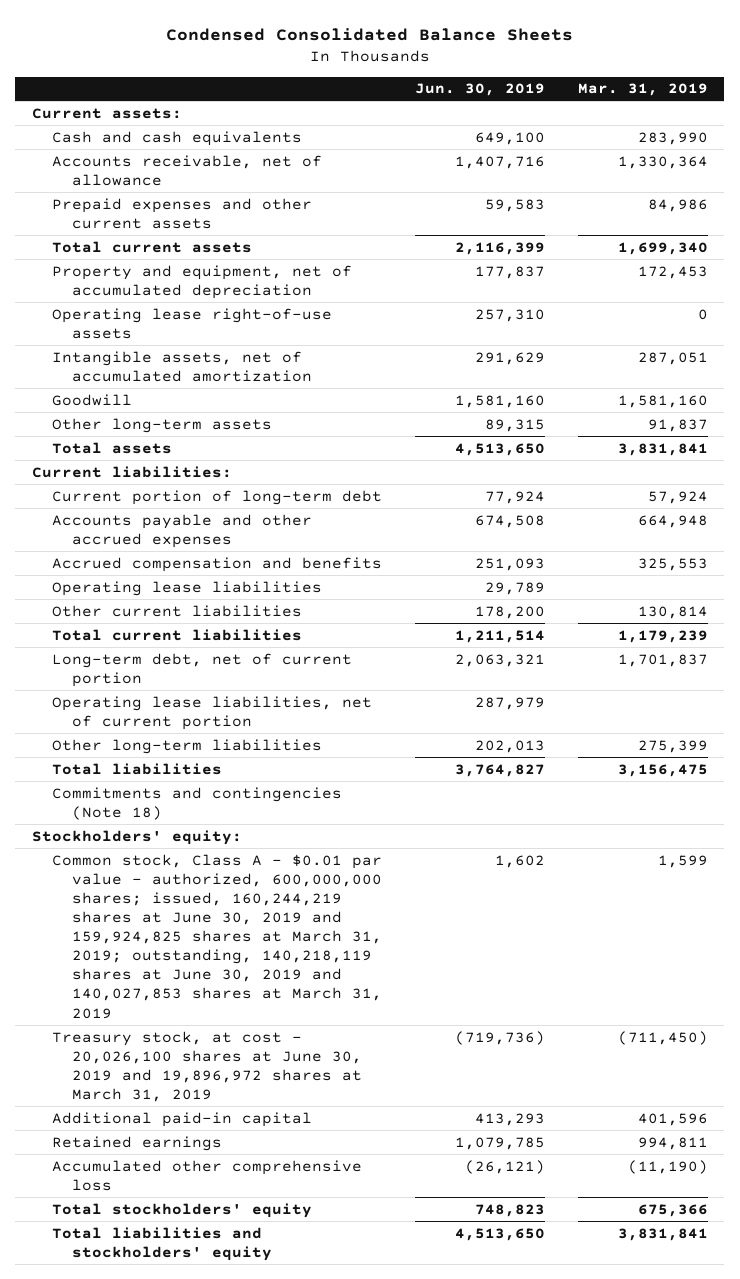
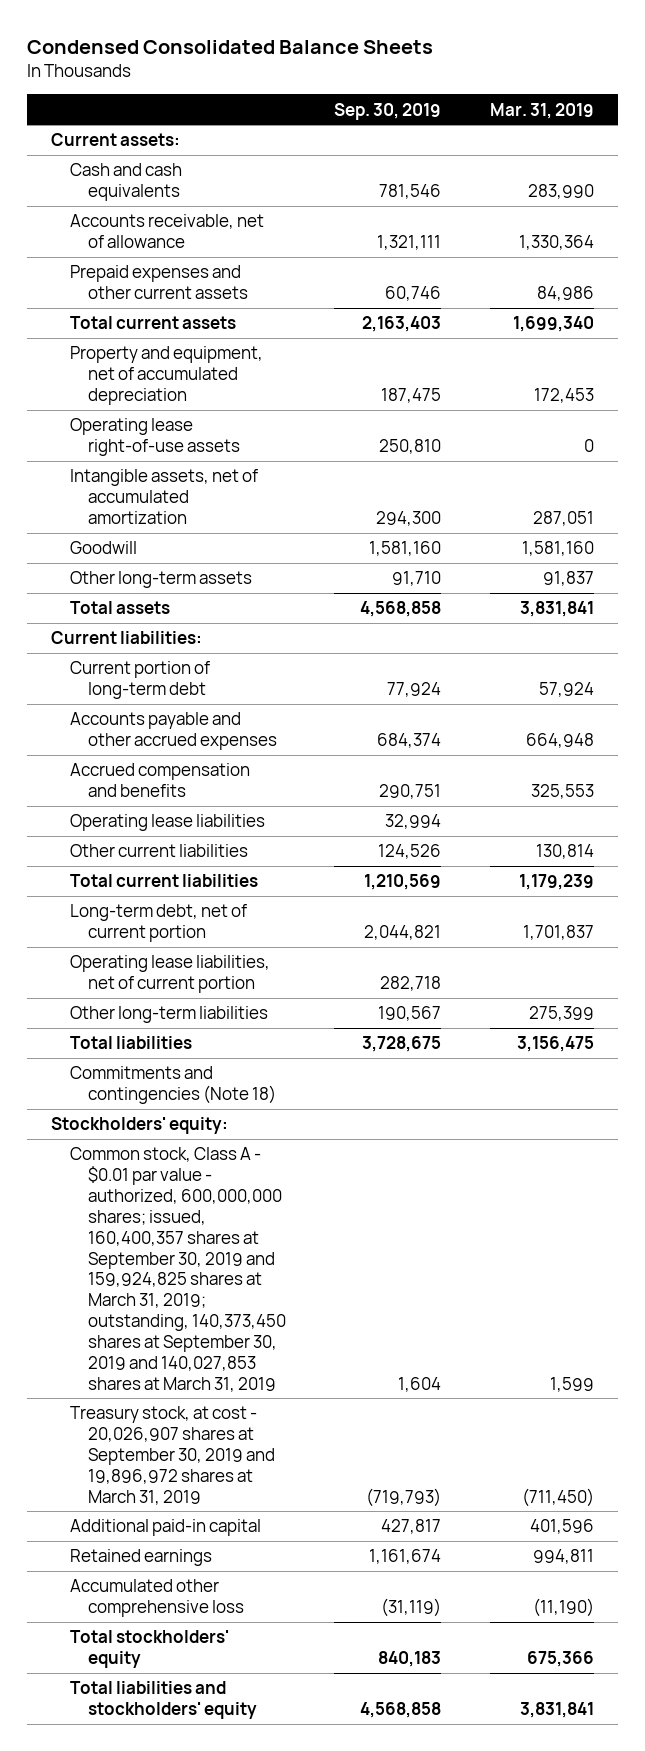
[414,83,545,97] Jun. 30, 2019 -> none
none -> [334,102,442,120] Sep. 30, 2019
[51,853,382,1019] Common stock, Class A - $0.01 par value - authorized, 600,000,000 shares; issued, 160,244,219 shares at June 30, 2019 and 159,924,825 shares at March 31, 2019; outstanding, 140,218,119 shares at June 30, 2019 and 140,027,853 shares at March 31, 2019 -> [69,1147,287,1392] Common stock, Class A - $0.01 par value - authorized, 600,000,000 shares; issued, 160,400,357 shares at September 30, 2019 and 159,924,825 shares at March 31, 2019; outstanding, 140,373,450 shares at September 30, 2019 and 140,027,853 shares at March 31, 2019
[51,1030,362,1102] Treasury stock, at cost - 20,026,100 shares at June 30, 2019 and 19,896,972 shares at March 31, 2019 -> [69,1406,276,1505] Treasury stock, at cost - 20,026,907 shares at September 30, 2019 and 19,896,972 shares at March 31, 2019

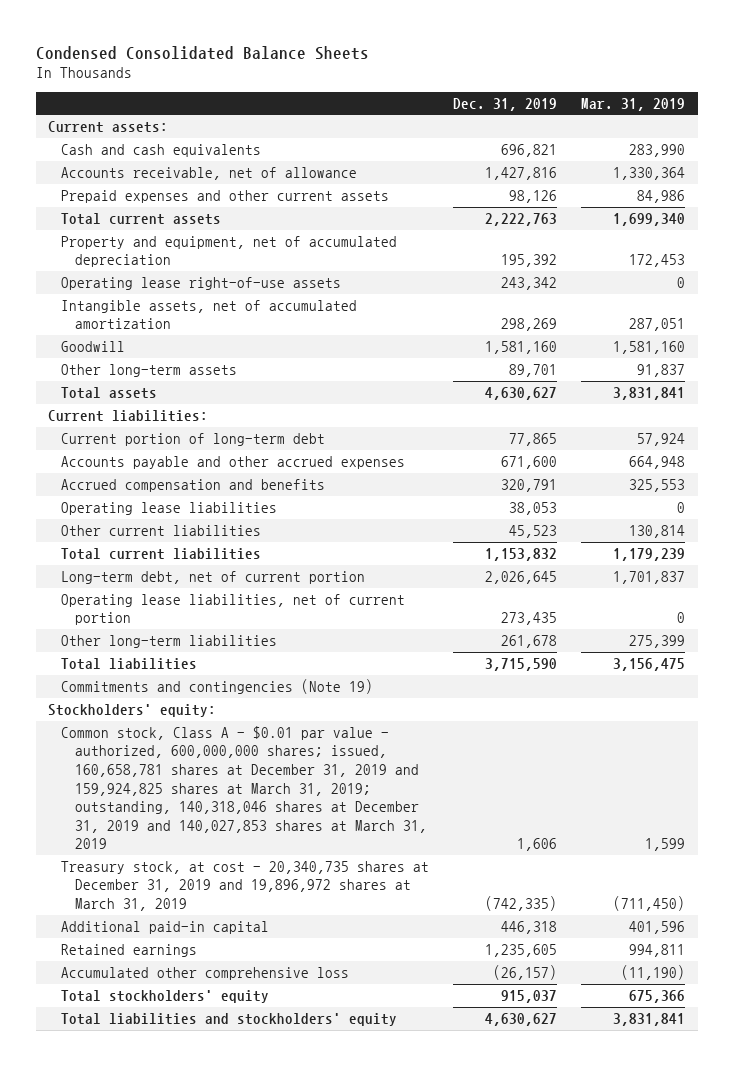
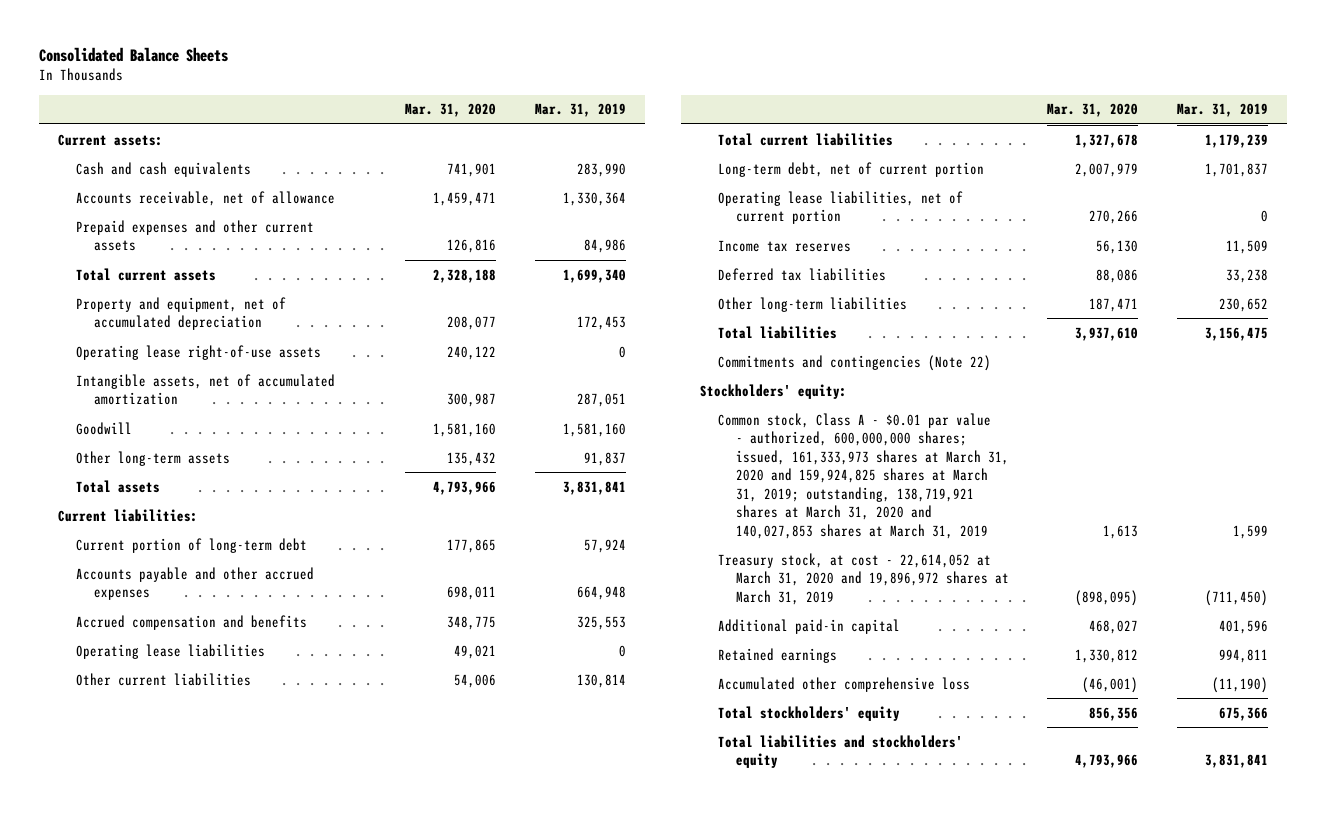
[35,46,369,61] Condensed Consolidated Balance Sheets -> [38,47,228,63] Consolidated Balance Sheets
[453,97,558,111] Dec. 31, 2019 -> none
none -> [405,103,497,118] Mar. 31, 2020
none -> [717,239,851,252] Income tax reserves
none -> [717,267,886,281] Deferred tax liabilities
[629,634,686,648] 275,399 -> [1218,297,1268,312] 230,652
[61,678,374,694] Commitments and contingencies (Note 19) -> [717,354,991,371] Commitments and contingencies (Note 22)
[61,725,427,850] Common stock, Class A - $0.01 par value - authorized, 600,000,000 shares; issued, 160,658,781 shares at December 31, 2019 and 159,924,825 shares at March 31, 2019; outstanding, 140,318,046 shares at December 31, 2019 and 140,027,853 shares at March 31, 2019 -> [717,412,1009,539] Common stock, Class A - $0.01 par value - authorized, 600,000,000 shares; issued, 161,333,973 shares at March 31, 2020 and 159,924,825 shares at March 31, 2019; outstanding, 138,719,921 shares at March 31, 2020 and 140,027,853 shares at March 31, 2019
[61,860,430,912] Treasury stock, at cost - 20,340,735 shares at December 31, 2019 and 19,896,972 shares at March 31, 2019 -> [717,552,1009,605] Treasury stock, at cost - 22,614,052 at March 31, 2020 and 19,896,972 shares at March 31, 2019

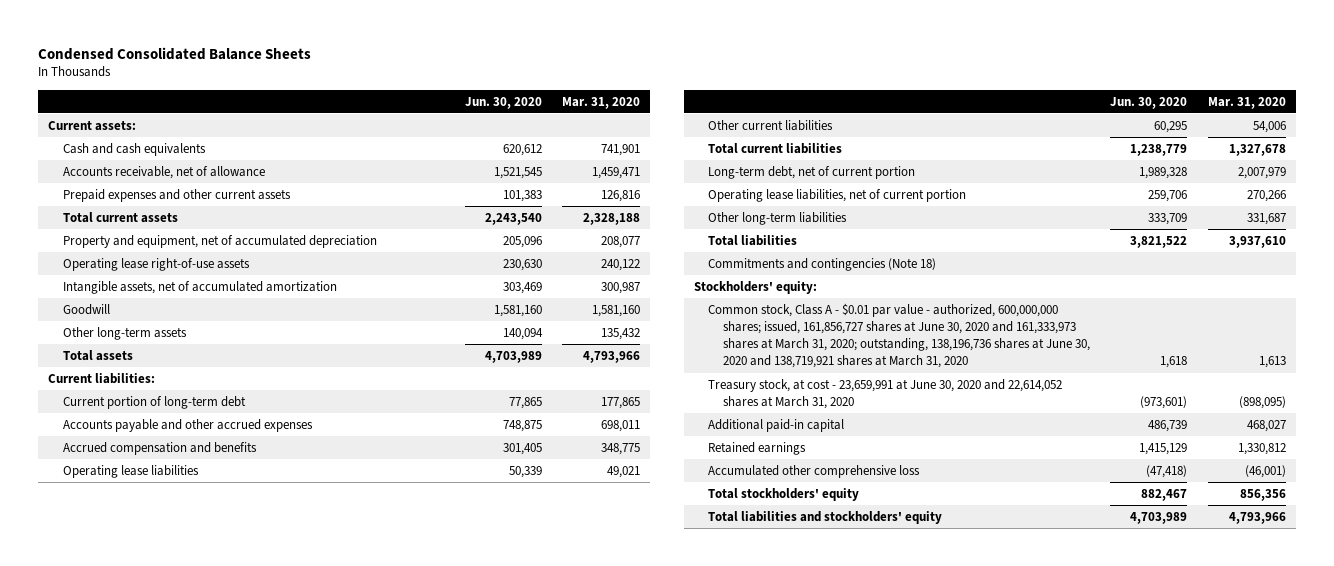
[38,47,228,63] Consolidated Balance Sheets -> [38,46,312,60] Condensed Consolidated Balance Sheets
[534,103,626,118] Mar. 31, 2019 -> none
none -> [464,96,542,109] Jun. 30, 2020
[717,239,851,252] Income tax reserves -> none
[717,267,886,281] Deferred tax liabilities -> none
[1089,297,1139,312] 187,471 -> [1246,213,1286,226] 331,687
[717,354,991,371] Commitments and contingencies (Note 22) -> [708,258,937,272] Commitments and contingencies (Note 18)
[717,412,1009,539] Common stock, Class A - $0.01 par value - authorized, 600,000,000 shares; issued, 161,333,973 shares at March 31, 2020 and 159,924,825 shares at March 31, 2019; outstanding, 138,719,921 shares at March 31, 2020 and 140,027,853 shares at March 31, 2019 -> [708,303,1091,369] Common stock, Class A - $0.01 par value - authorized, 600,000,000 shares; issued, 161,856,727 shares at June 30, 2020 and 161,333,973 shares at March 31, 2020; outstanding, 138,196,736 shares at June 30, 2020 and 138,719,921 shares at March 31, 2020
[717,552,1009,605] Treasury stock, at cost - 22,614,052 at March 31, 2020 and 19,896,972 shares at March 31, 2019 -> [708,379,1063,410] Treasury stock, at cost - 23,659,991 at June 30, 2020 and 22,614,052 shares at March 31, 2020

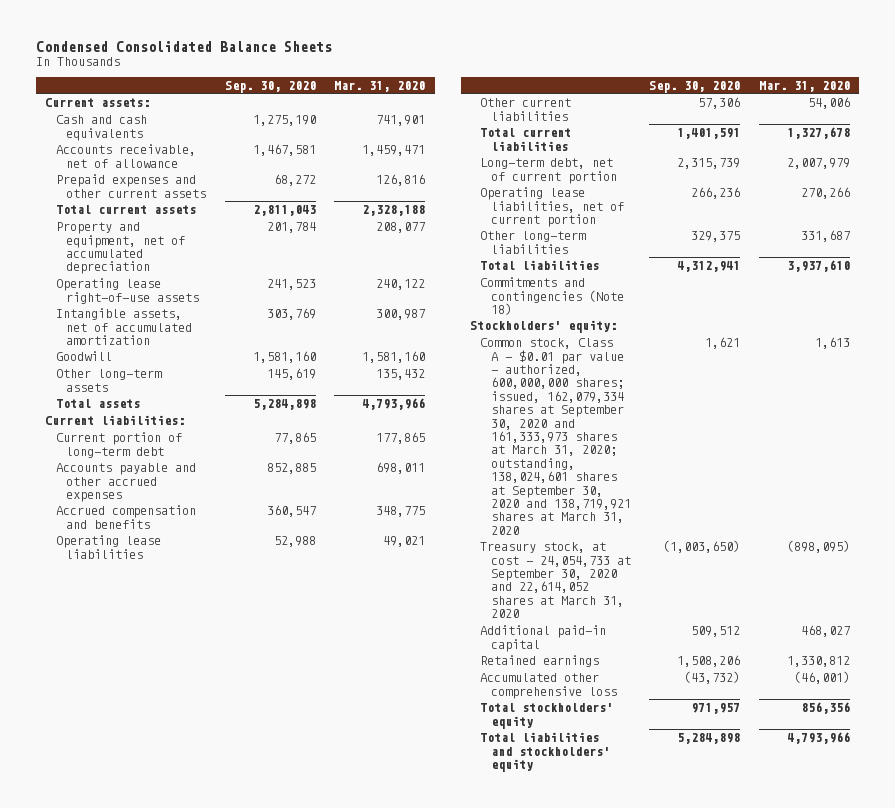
[464,96,542,109] Jun. 30, 2020 -> none
none -> [224,80,316,93] Sep. 30, 2020
[708,303,1091,369] Common stock, Class A - $0.01 par value - authorized, 600,000,000 shares; issued, 161,856,727 shares at June 30, 2020 and 161,333,973 shares at March 31, 2020; outstanding, 138,196,736 shares at June 30, 2020 and 138,719,921 shares at March 31, 2020 -> [480,338,631,535] Common stock, Class A - $0.01 par value - authorized, 600,000,000 shares; issued, 162,079,334 shares at September 30, 2020 and 161,333,973 shares at March 31, 2020; outstanding, 138,024,601 shares at September 30, 2020 and 138,719,921 shares at March 31, 2020
[708,379,1063,410] Treasury stock, at cost - 23,659,991 at June 30, 2020 and 22,614,052 shares at March 31, 2020 -> [480,542,631,619] Treasury stock, at cost - 24,054,733 at September 30, 2020 and 22,614,052 shares at March 31, 2020

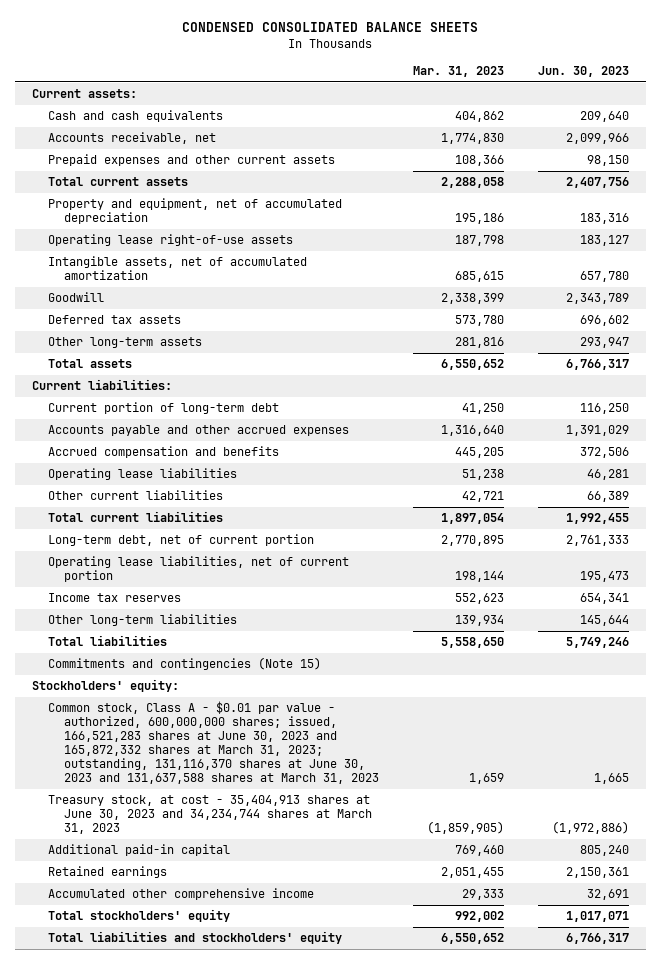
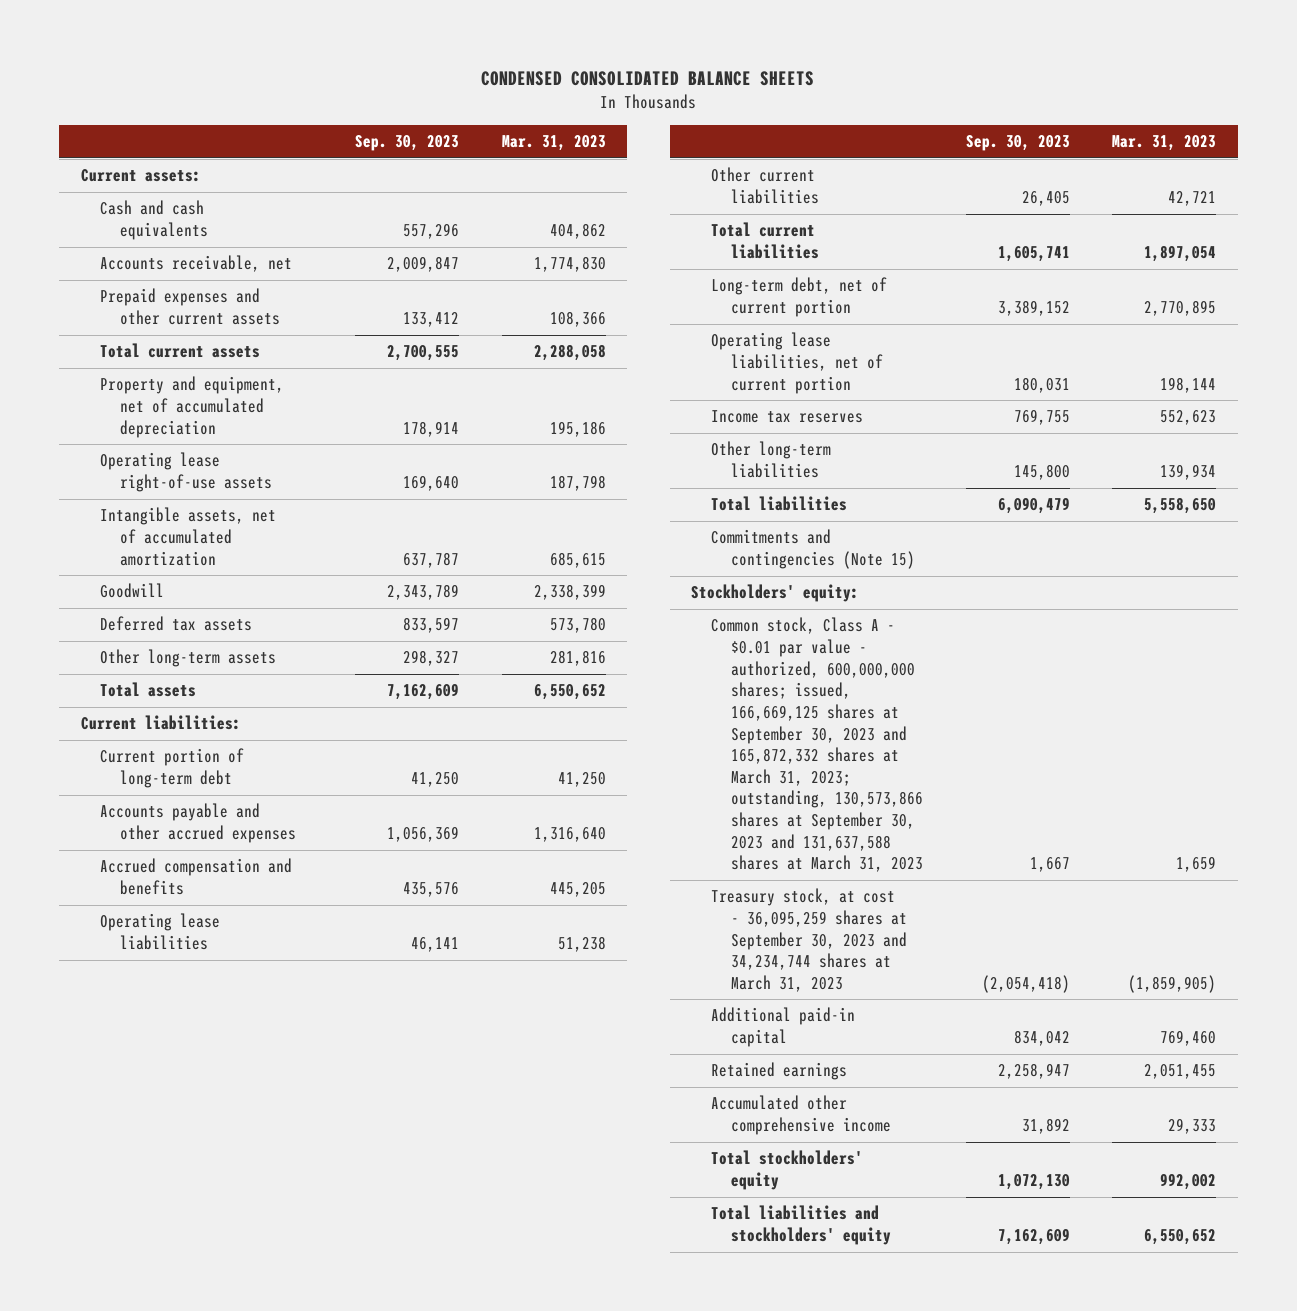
[537,65,629,77] Jun. 30, 2023 -> none
none -> [354,135,459,152] Sep. 30, 2023
[47,701,380,785] Common stock, Class A - $0.01 par value - authorized, 600,000,000 shares; issued, 166,521,283 shares at June 30, 2023 and 165,872,332 shares at March 31, 2023; outstanding, 131,116,370 shares at June 30, 2023 and 131,637,588 shares at March 31, 2023 -> [710,617,923,873] Common stock, Class A - $0.01 par value - authorized, 600,000,000 shares; issued, 166,669,125 shares at September 30, 2023 and 165,872,332 shares at March 31, 2023; outstanding, 130,573,866 shares at September 30, 2023 and 131,637,588 shares at March 31, 2023
[47,795,373,835] Treasury stock, at cost - 35,404,913 shares at June 30, 2023 and 34,234,744 shares at March 31, 2023 -> [710,888,907,992] Treasury stock, at cost - 36,095,259 shares at September 30, 2023 and 34,234,744 shares at March 31, 2023

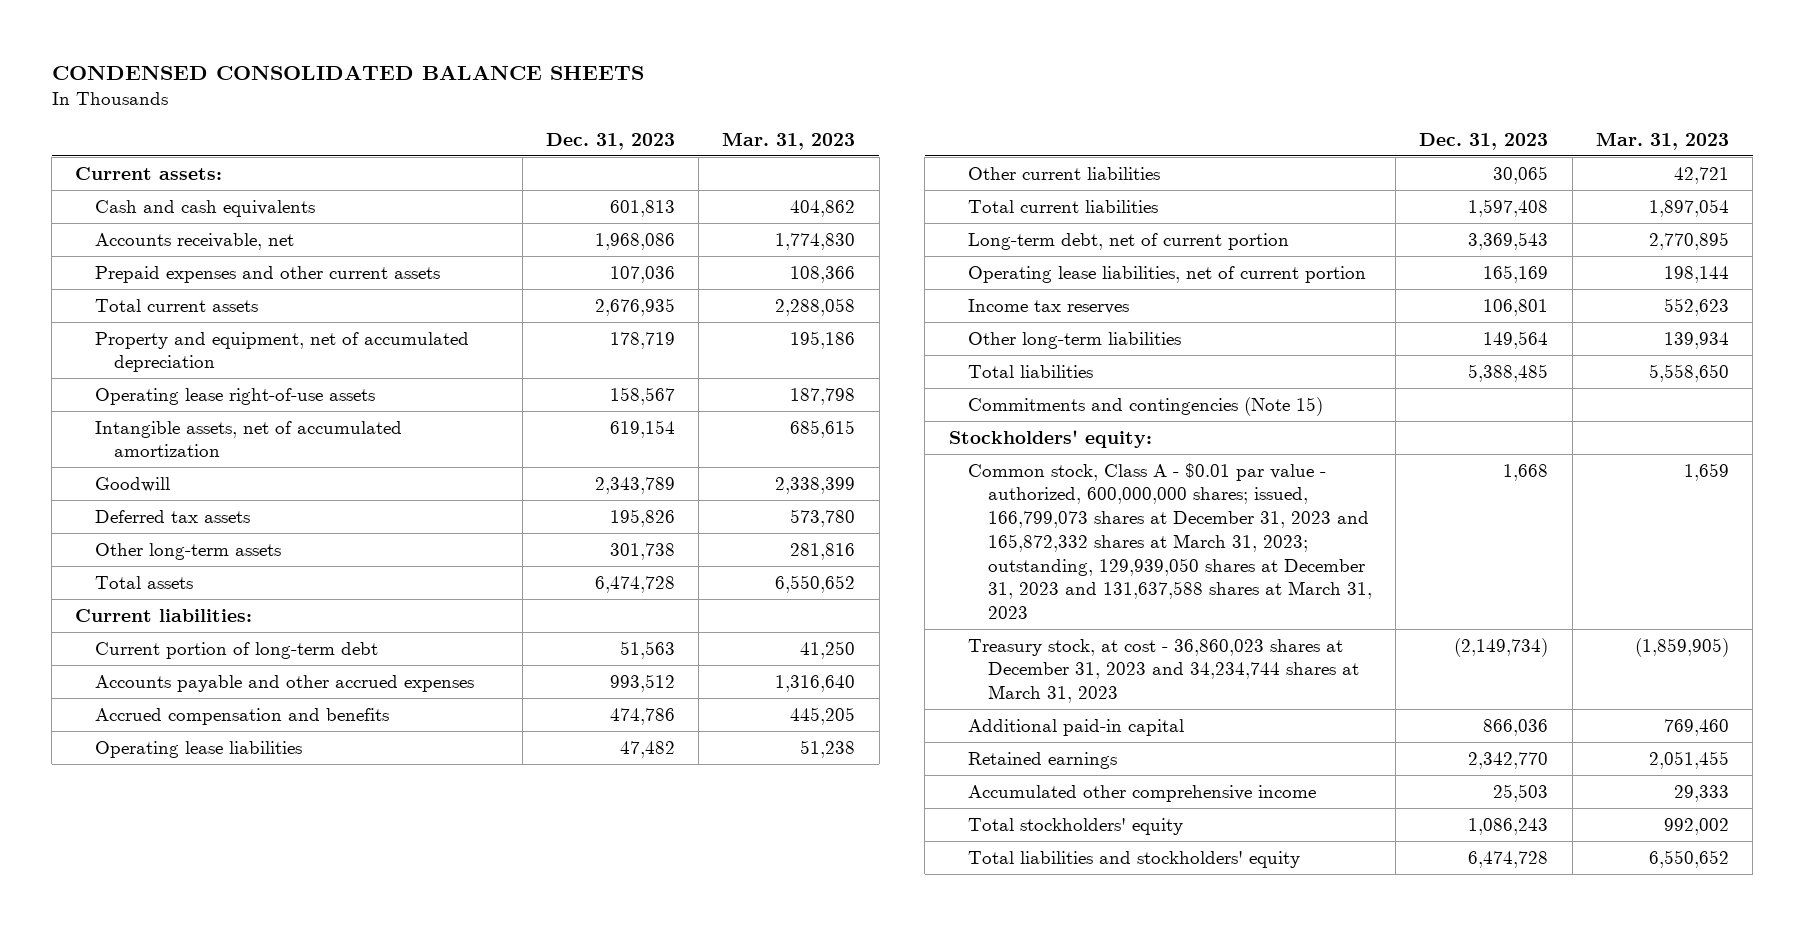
[354,135,459,152] Sep. 30, 2023 -> none
none -> [545,132,675,150] Dec. 31, 2023
[710,617,923,873] Common stock, Class A - $0.01 par value - authorized, 600,000,000 shares; issued, 166,669,125 shares at September 30, 2023 and 165,872,332 shares at March 31, 2023; outstanding, 130,573,866 shares at September 30, 2023 and 131,637,588 shares at March 31, 2023 -> [968,462,1372,620] Common stock, Class A - $0.01 par value - authorized, 600,000,000 shares; issued, 166,799,073 shares at December 31, 2023 and 165,872,332 shares at March 31, 2023; outstanding, 129,939,050 shares at December 31, 2023 and 131,637,588 shares at March 31, 2023
[710,888,907,992] Treasury stock, at cost - 36,095,259 shares at September 30, 2023 and 34,234,744 shares at March 31, 2023 -> [968,638,1359,704] Treasury stock, at cost - 36,860,023 shares at December 31, 2023 and 34,234,744 shares at March 31, 2023

